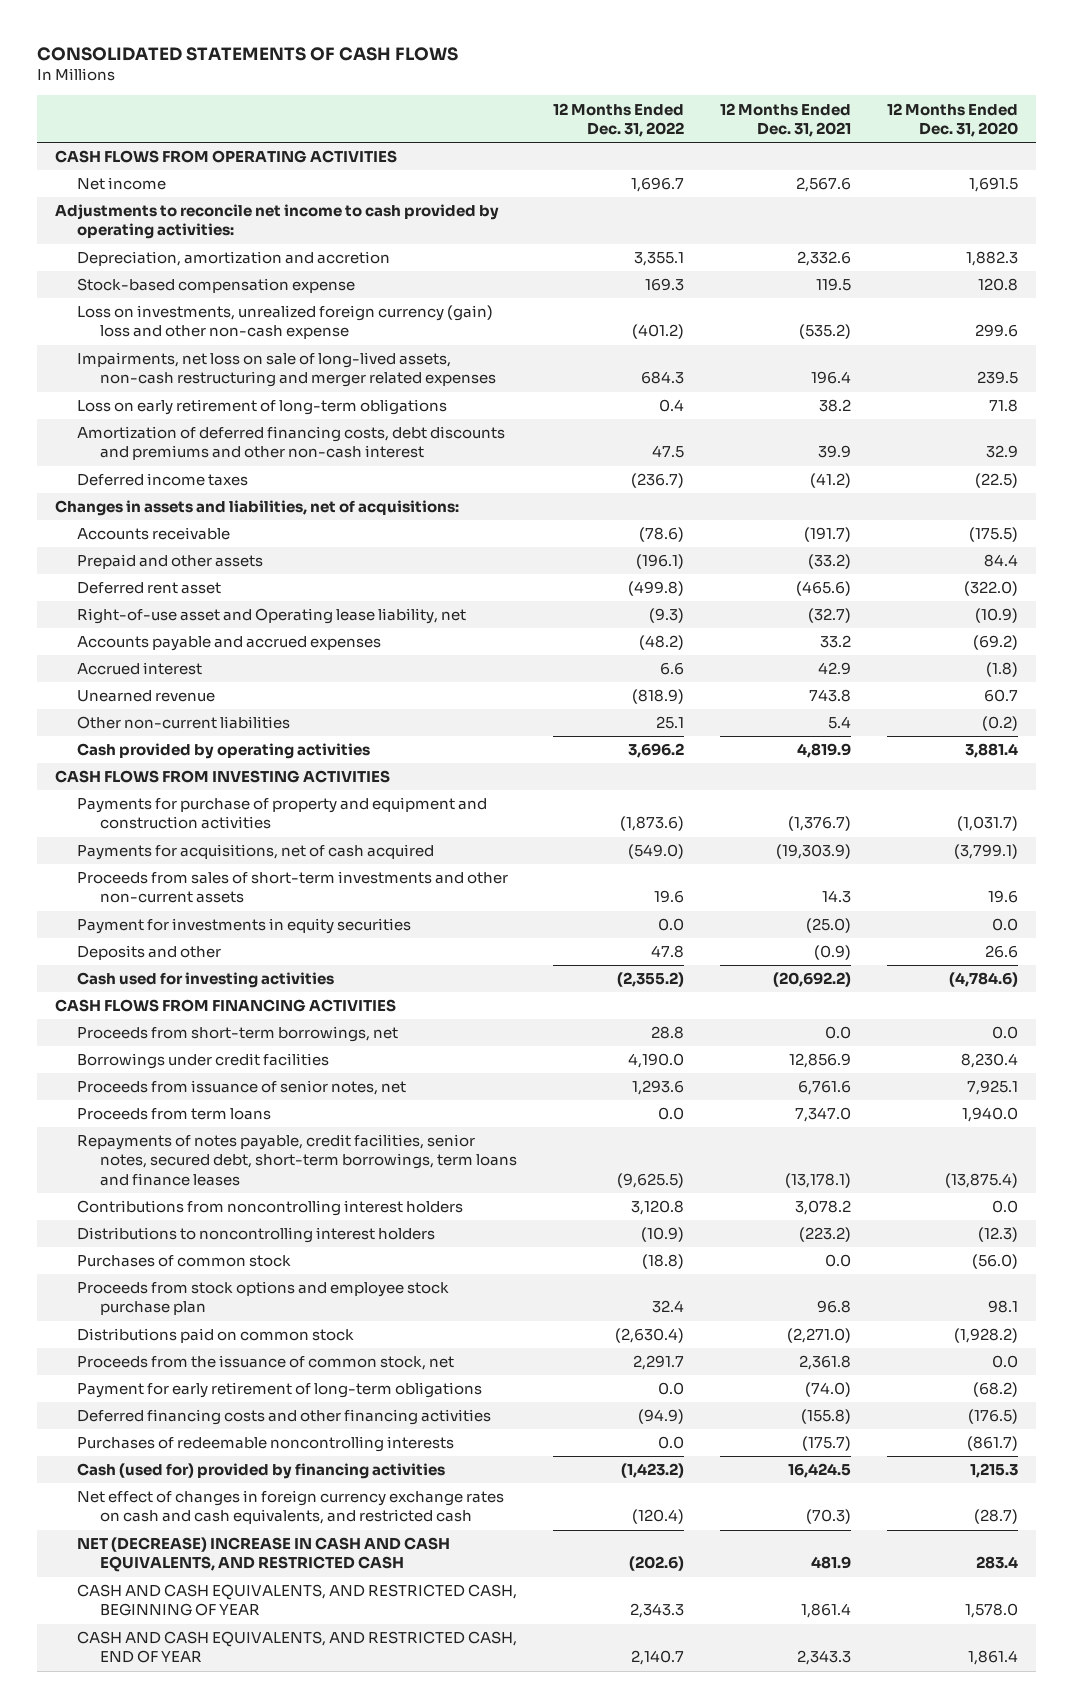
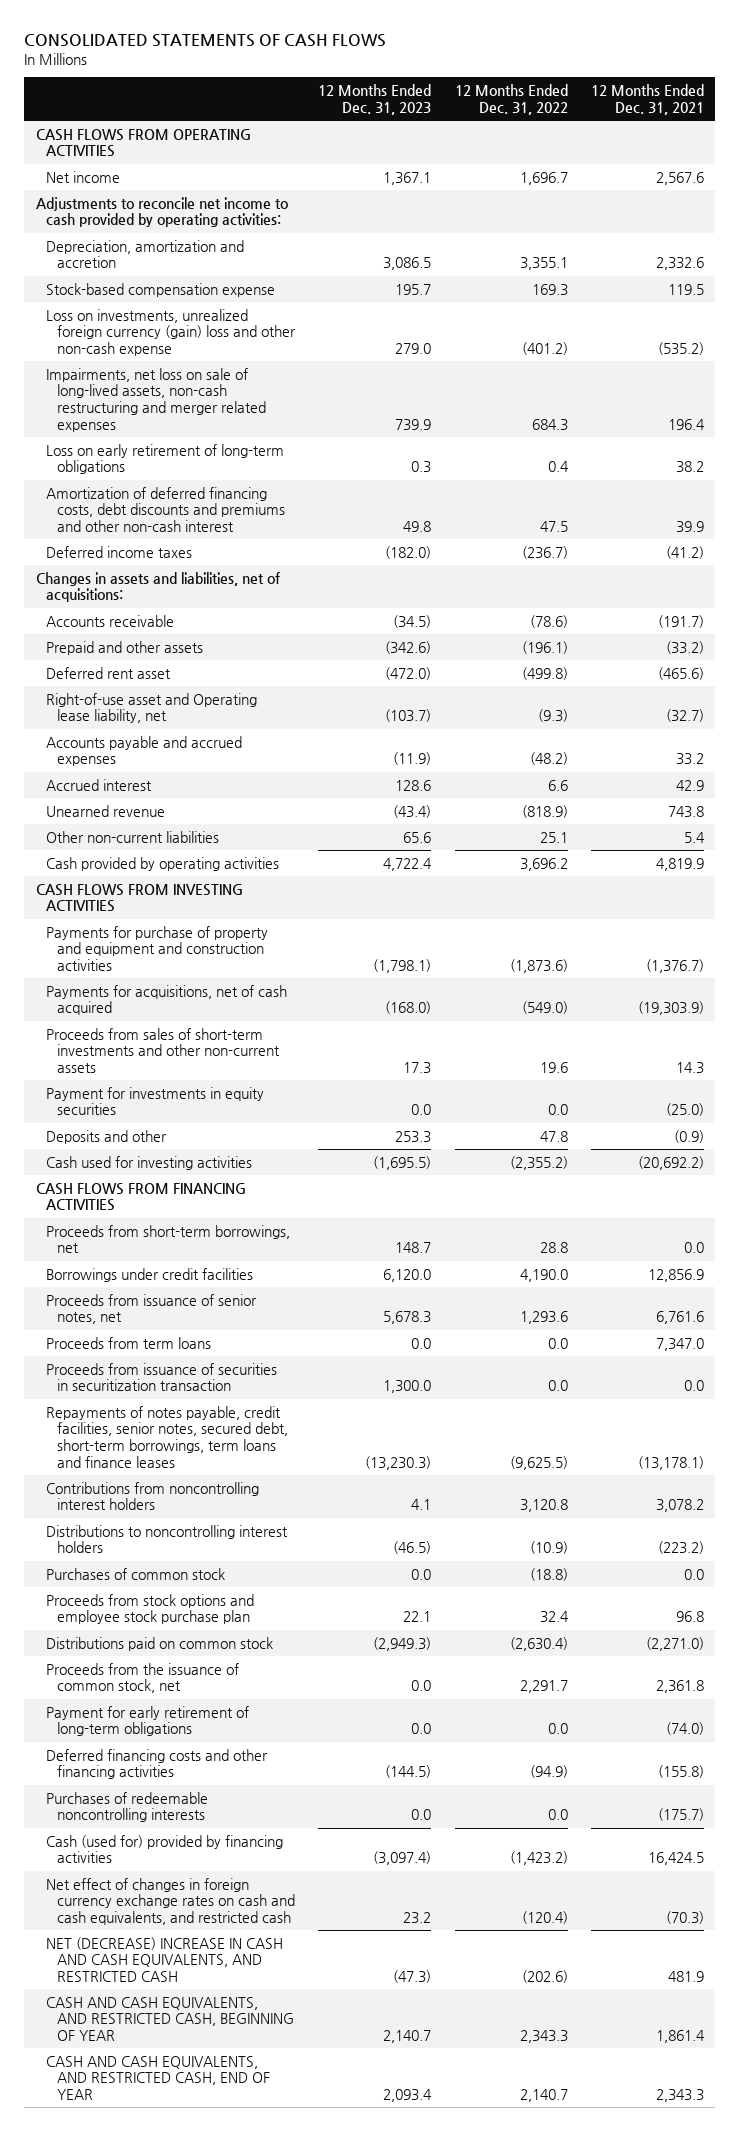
[886,102,1018,137] 12 Months Ended Dec. 31, 2020 -> none
none -> [318,84,432,115] 12 Months Ended Dec. 31, 2023
none -> [46,1362,278,1392] Proceeds from issuance of securities in securitization transaction

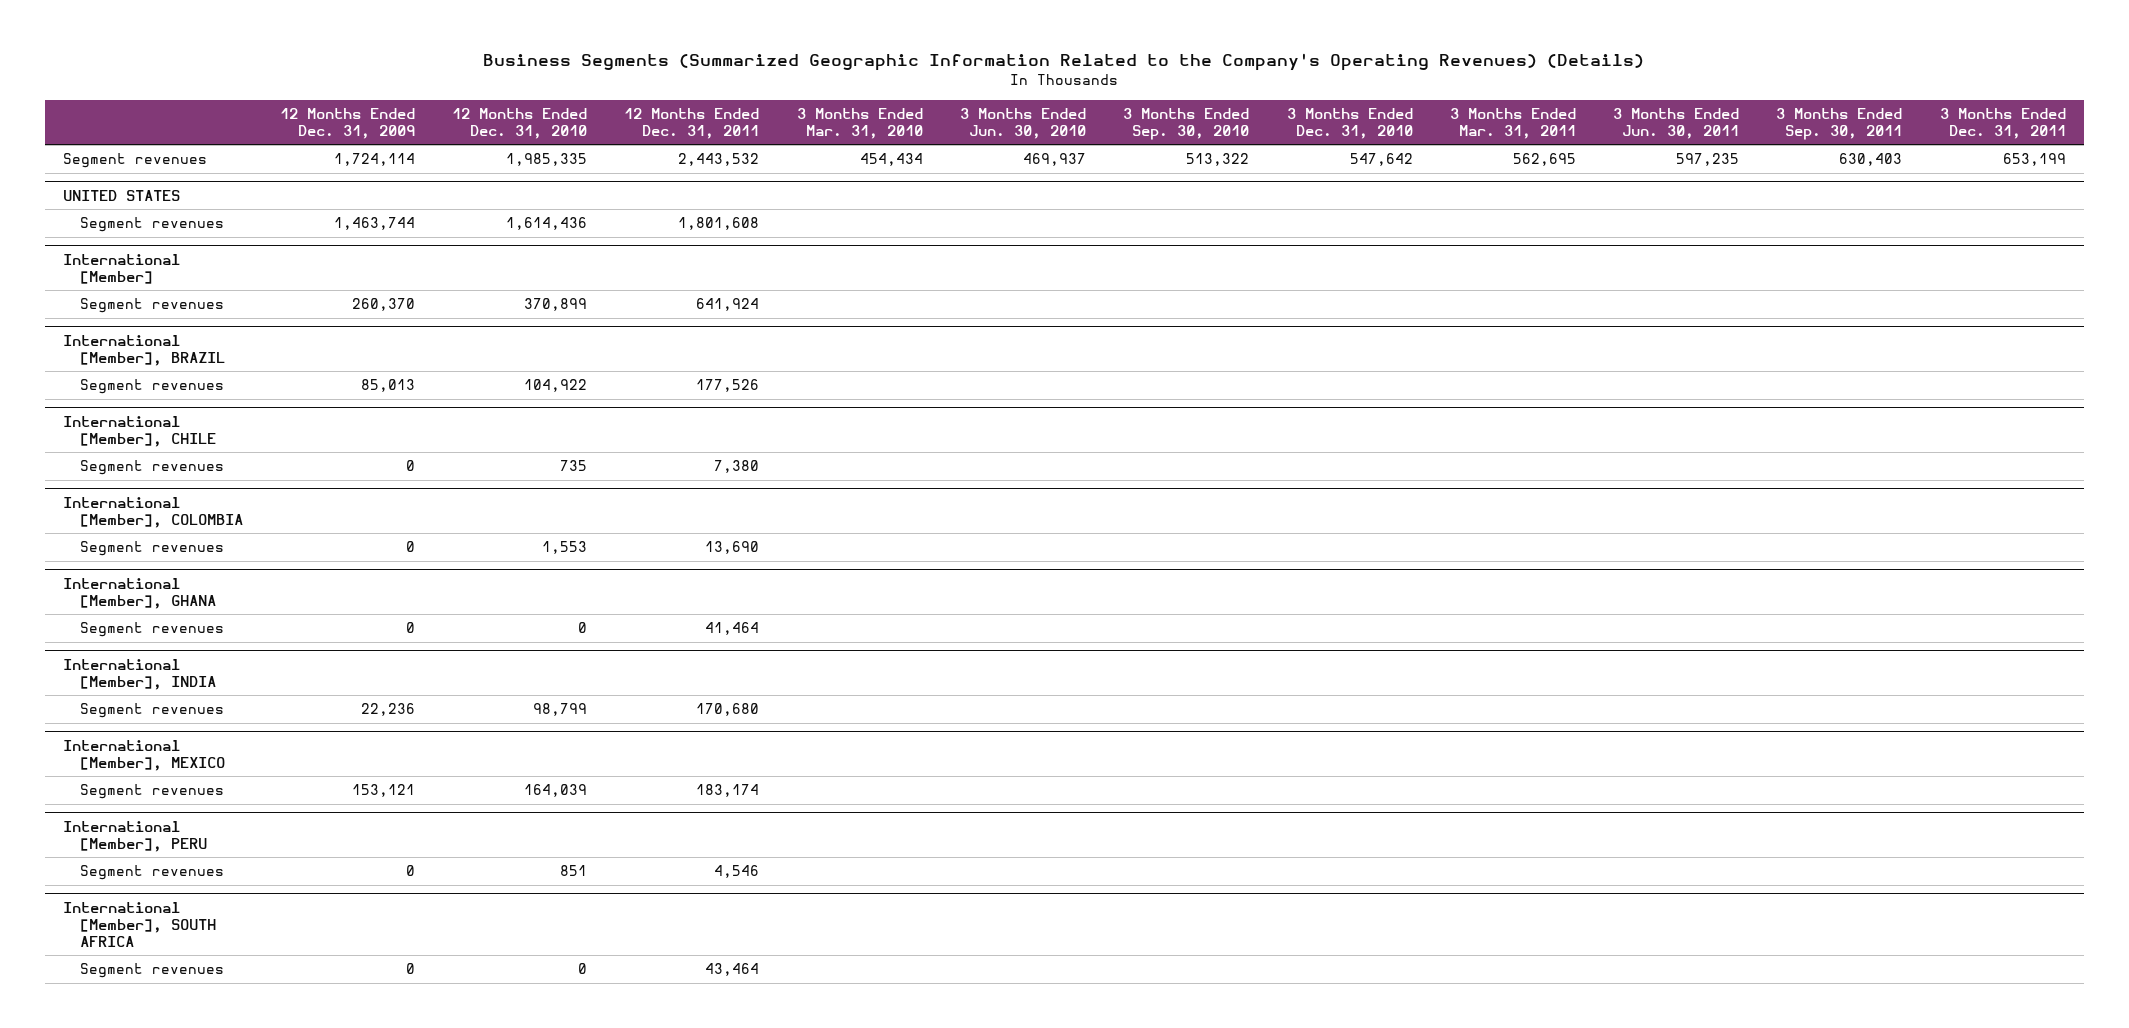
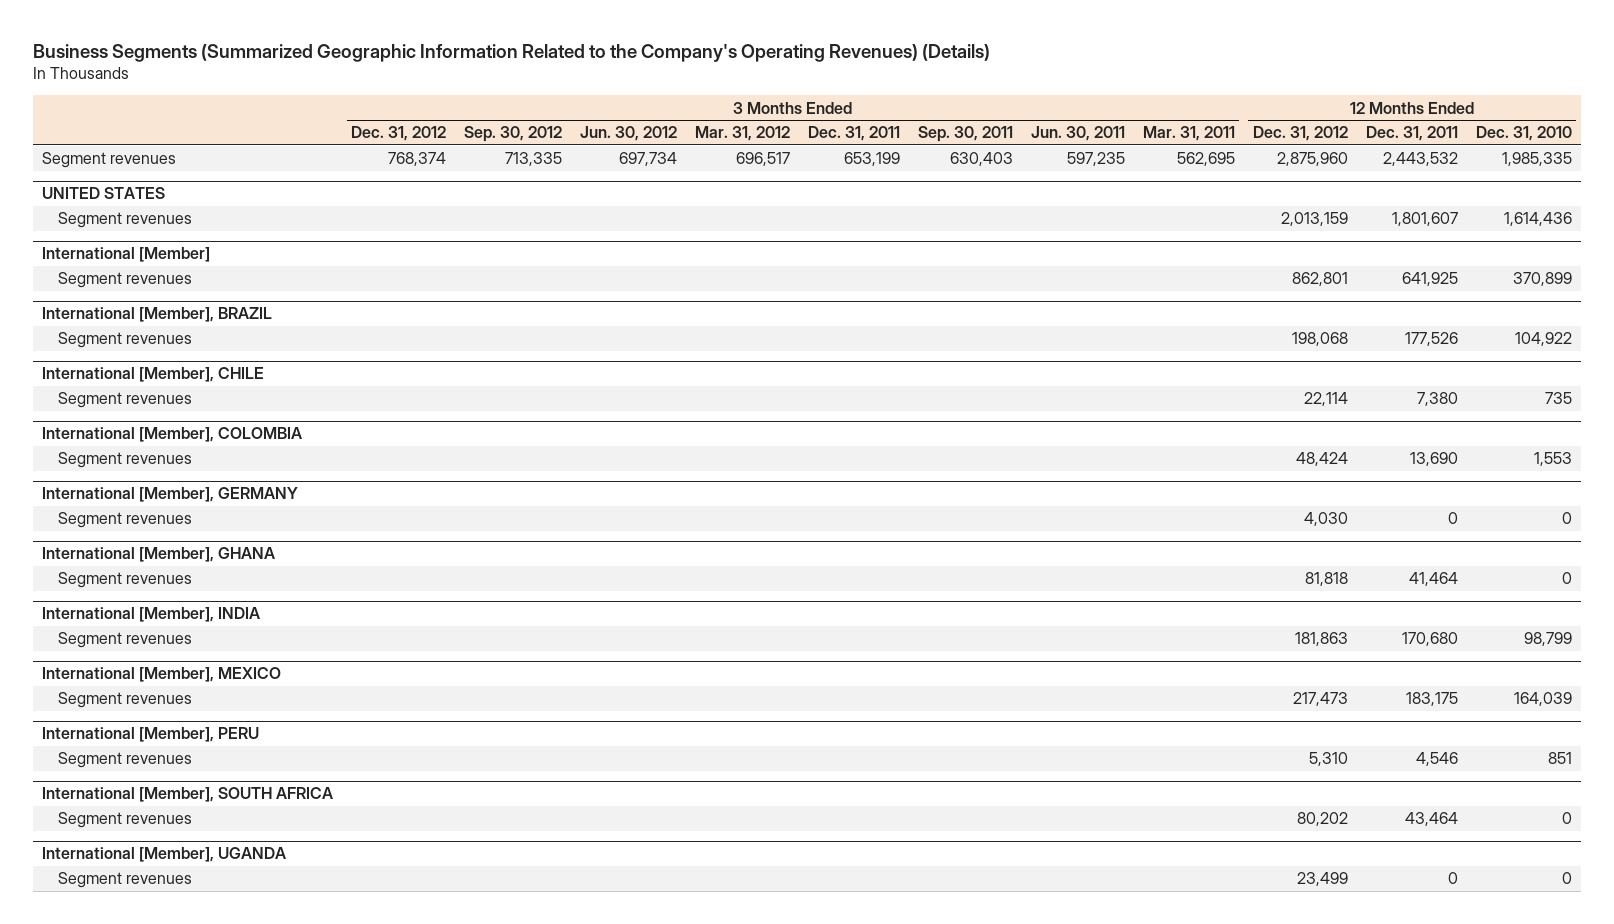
[279,107,415,139] 12 Months Ended Dec. 31, 2009 -> none
[796,107,923,139] 3 Months Ended Mar. 31, 2010 -> none
[960,107,1087,139] 3 Months Ended Jun. 30, 2010 -> none
[1123,107,1250,140] 3 Months Ended Sep. 30, 2010 -> none
[1286,107,1413,139] 3 Months Ended Dec. 31, 2010 -> none
none -> [351,126,447,142] Dec. 31, 2012
none -> [464,126,563,143] Sep. 30, 2012
none -> [580,126,678,142] Jun. 30, 2012
none -> [695,126,791,142] Mar. 31, 2012
none -> [1252,126,1348,142] Dec. 31, 2012
[678,217,760,231] 1,801,608 -> [1391,212,1458,227] 1,801,607
[696,298,760,312] 641,924 -> [1401,272,1458,287] 641,925
none -> [42,487,299,503] International [Member], GERMANY
none -> [58,512,193,529] Segment revenues
[696,784,760,798] 183,174 -> [1405,692,1458,707] 183,175
none -> [42,847,287,863] International [Member], UGANDA
none -> [58,872,193,889] Segment revenues

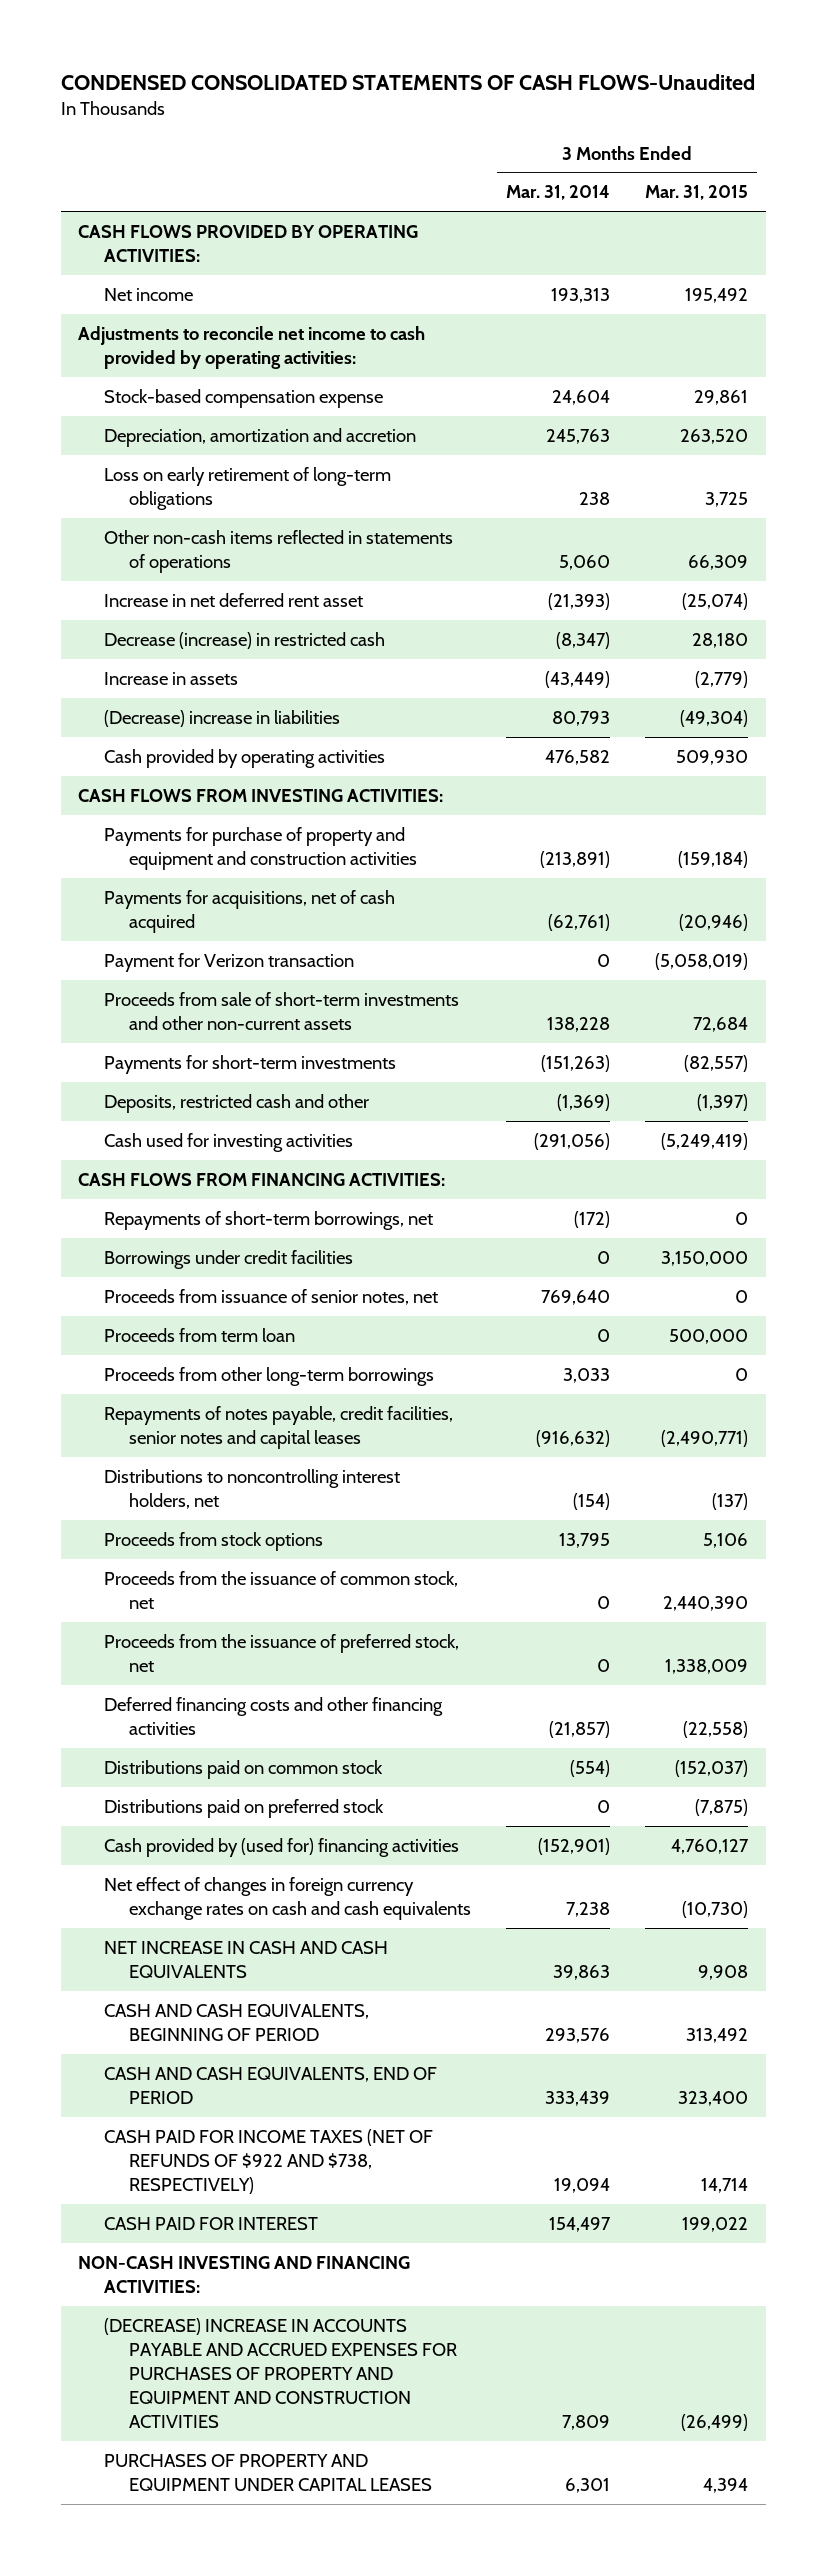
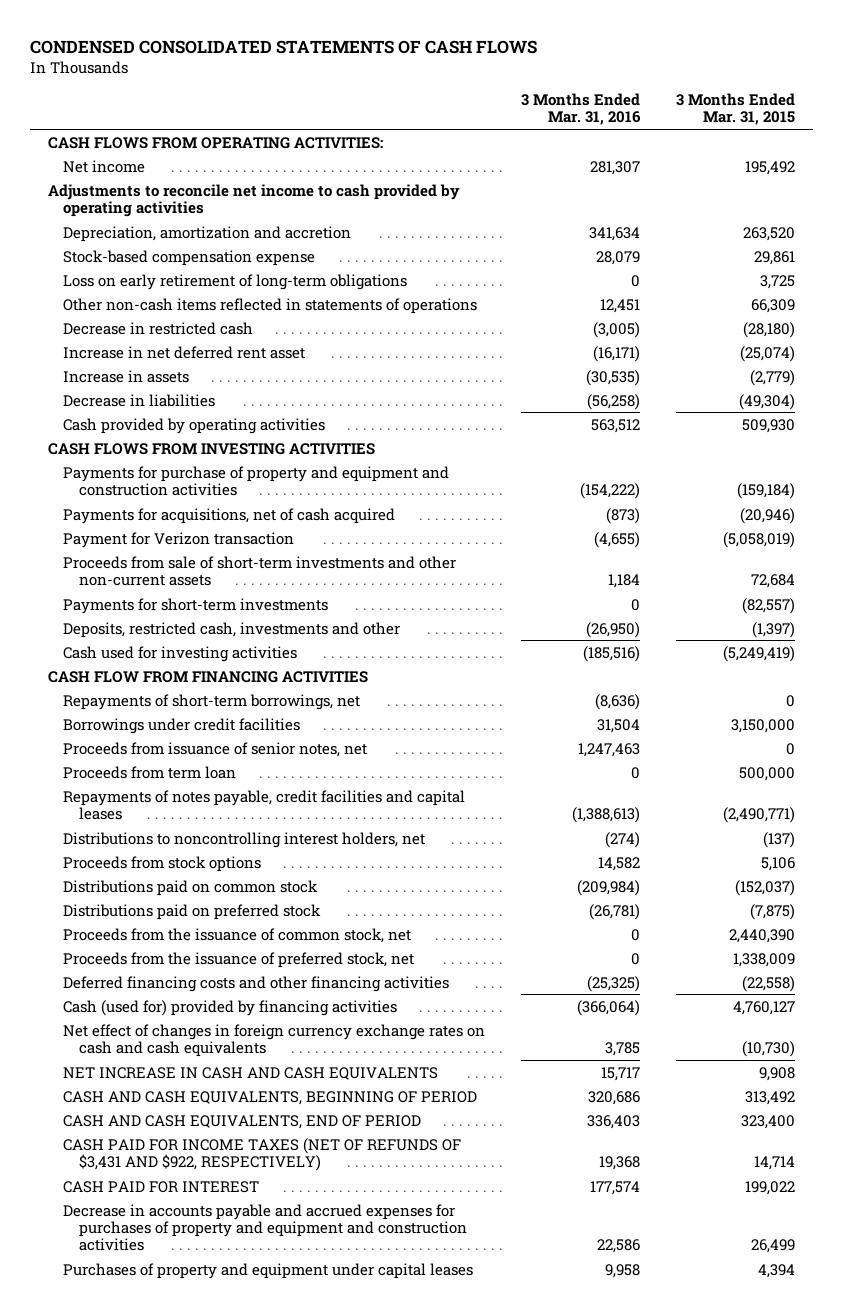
[60,73,755,90] CONDENSED CONSOLIDATED STATEMENTS OF CASH FLOWS-Unaudited -> [29,39,537,54] CONDENSED CONSOLIDATED STATEMENTS OF CASH FLOWS
[506,185,611,201] Mar. 31, 2014 -> none
none -> [520,93,641,126] 3 Months Ended Mar. 31, 2016
[78,224,419,262] CASH FLOWS PROVIDED BY OPERATING ACTIVITIES: -> [47,136,383,149] CASH FLOWS FROM OPERATING ACTIVITIES:
[78,325,426,369] Adjustments to reconcile net income to cash provided by operating activities: -> [47,183,460,217] Adjustments to reconcile net income to cash provided by operating activities
[103,388,383,408] Stock-based compensation expense -> [63,249,316,266] Stock-based compensation expense
none -> [63,321,254,335] Decrease in restricted cash
[103,631,385,649] Decrease (increase) in restricted cash -> none
[103,709,340,727] (Decrease) increase in liabilities -> [63,393,216,407] Decrease in liabilities
[78,788,444,802] CASH FLOWS FROM INVESTING ACTIVITIES: -> [47,442,375,455] CASH FLOWS FROM INVESTING ACTIVITIES
[103,1093,369,1113] Deposits, restricted cash and other -> [63,621,401,638] Deposits, restricted cash, investments and other
[78,1172,446,1186] CASH FLOWS FROM FINANCING ACTIVITIES: -> [47,670,368,683] CASH FLOW FROM FINANCING ACTIVITIES
[103,1366,434,1386] Proceeds from other long-term borrowings -> none
[103,1405,453,1449] Repayments of notes payable, credit facilities, senior notes and capital leases -> [63,789,466,820] Repayments of notes payable, credit facilities and capital leases
[103,1759,383,1779] Distributions paid on common stock -> [63,879,319,896] Distributions paid on common stock
[103,1798,384,1818] Distributions paid on preferred stock -> [63,903,322,920] Distributions paid on preferred stock
[103,1837,459,1857] Cash provided by (used for) financing activities -> [63,999,398,1016] Cash (used for) provided by financing activities
[103,2128,433,2194] CASH PAID FOR INCOME TAXES (NET OF REFUNDS OF $922 AND $738, RESPECTIVELY) -> [63,1137,462,1171] CASH PAID FOR INCOME TAXES (NET OF REFUNDS OF $3,431 AND $922, RESPECTIVELY)
[78,2255,411,2293] NON-CASH INVESTING AND FINANCING ACTIVITIES: -> none
[103,2317,457,2428] (DECREASE) INCREASE IN ACCOUNTS PAYABLE AND ACCRUED EXPENSES FOR PURCHASES OF PROPERTY AND EQUIPMENT AND CONSTRUCTION ACTIVITIES -> [63,1203,467,1251] Decrease in accounts payable and accrued expenses for purchases of property and equipment and construction activities
[681,2413,749,2431] (26,499) -> [750,1238,795,1253] 26,499
[103,2453,432,2491] PURCHASES OF PROPERTY AND EQUIPMENT UNDER CAPITAL LEASES -> [63,1262,474,1279] Purchases of property and equipment under capital leases

